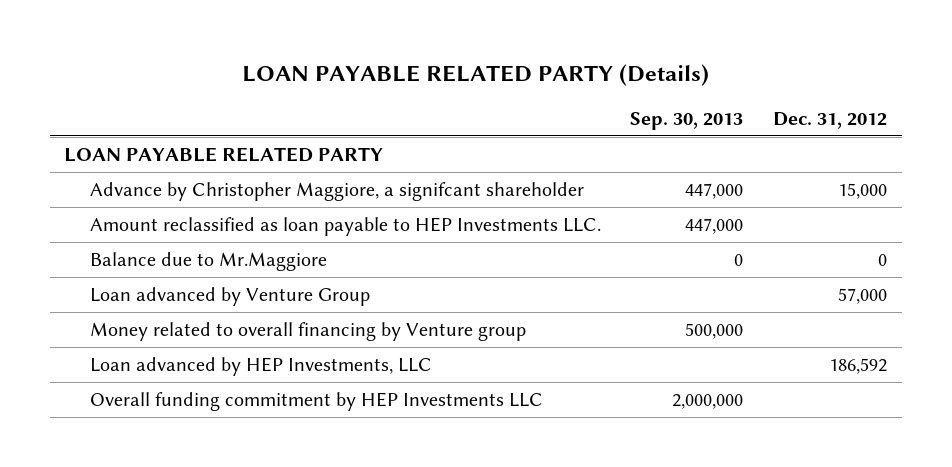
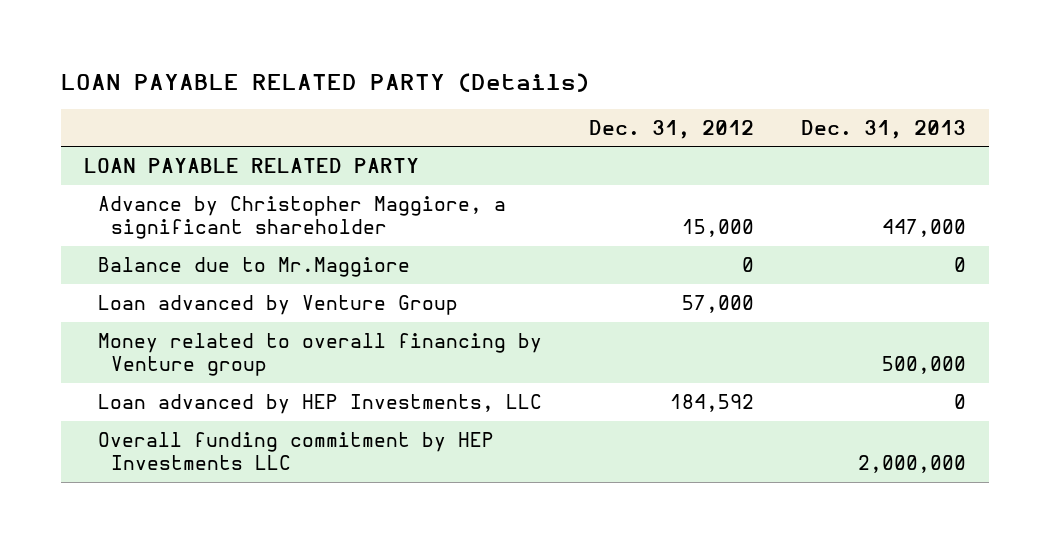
[630,112,744,131] Sep. 30, 2013 -> none
none -> [800,119,966,139] Dec. 31, 2013
[89,216,601,236] Amount reclassified as loan payable to HEP Investments LLC. -> none
[89,181,584,201] Advance by Christopher Maggiore, a signifcant shareholder -> [97,196,506,239] Advance by Christopher Maggiore, a significant shareholder
[829,357,888,374] 186,592 -> [669,394,754,413] 184,592

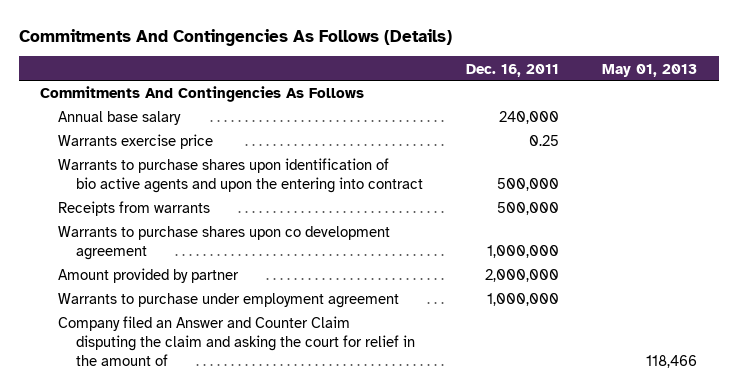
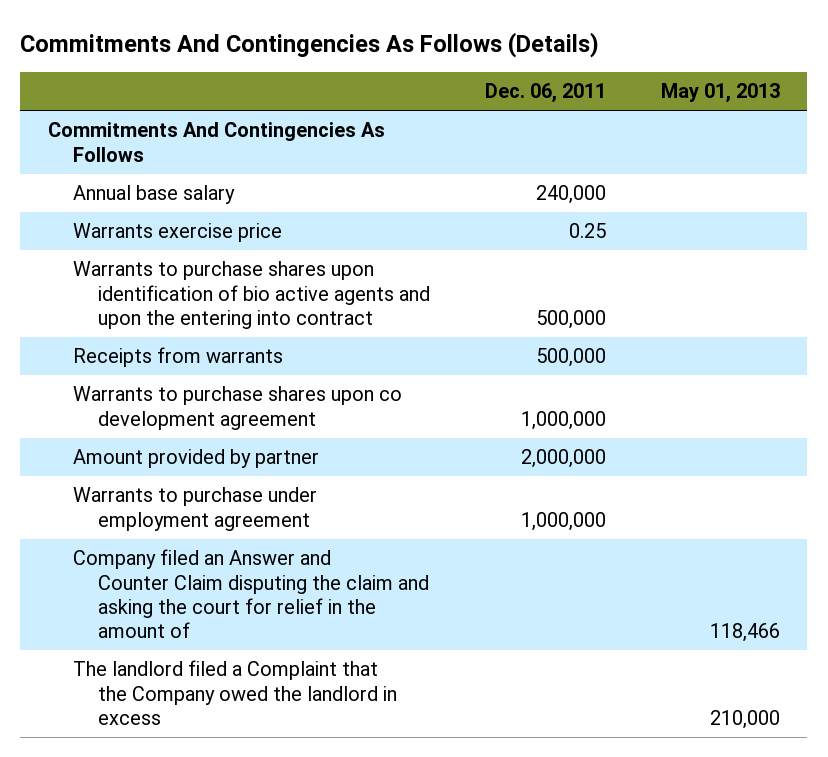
[466,63,560,77] Dec. 16, 2011 -> none
none -> [484,83,606,104] Dec. 06, 2011
none -> [72,660,398,725] The landlord filed a Complaint that the Company owed the landlord in excess

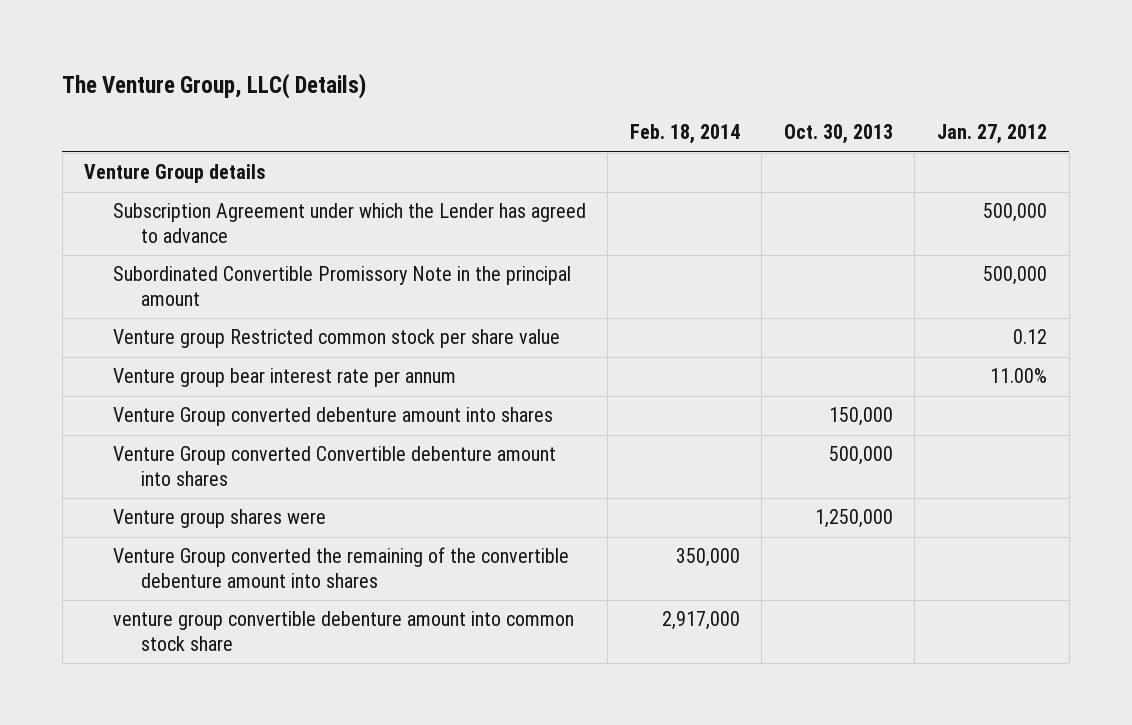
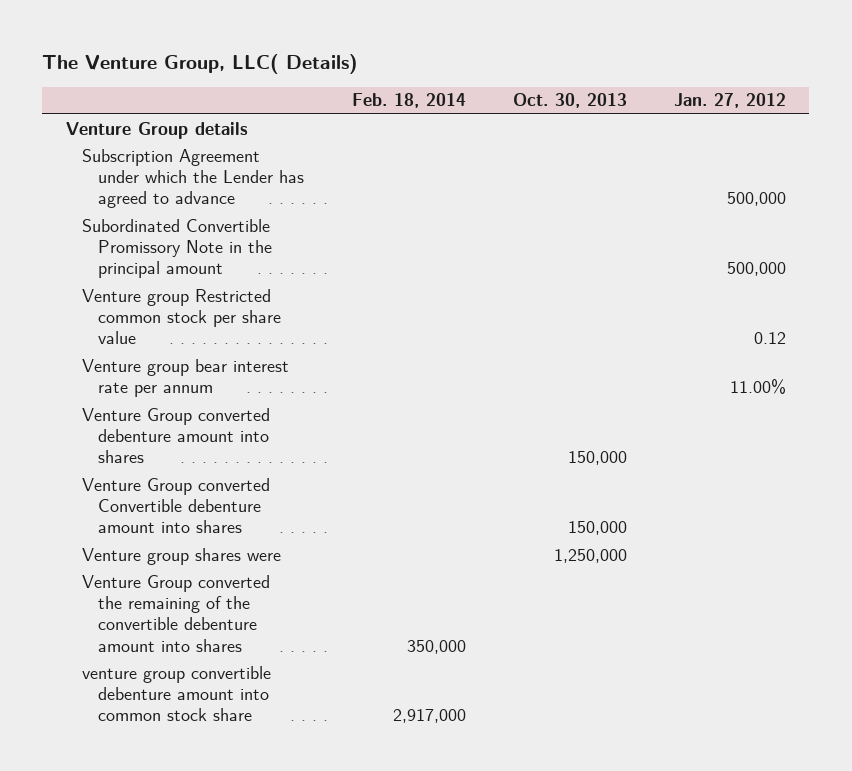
[828,446,893,466] 500,000 -> [567,521,627,536] 150,000

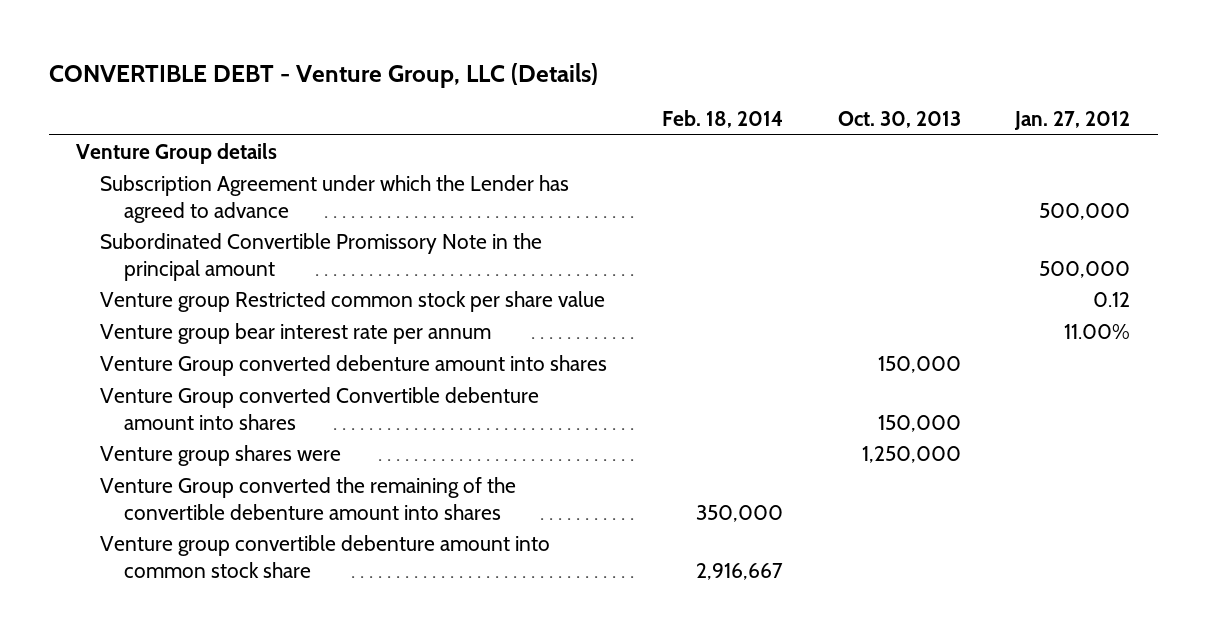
[42,54,359,75] The Venture Group, LLC( Details) -> [48,62,598,88] CONVERTIBLE DEBT - Venture Group, LLC (Details)
[82,665,272,722] venture group convertible debenture amount into common stock share -> [100,535,551,578] Venture group convertible debenture amount into common stock share
[392,709,466,724] 2,917,000 -> [695,562,783,580] 2,916,667

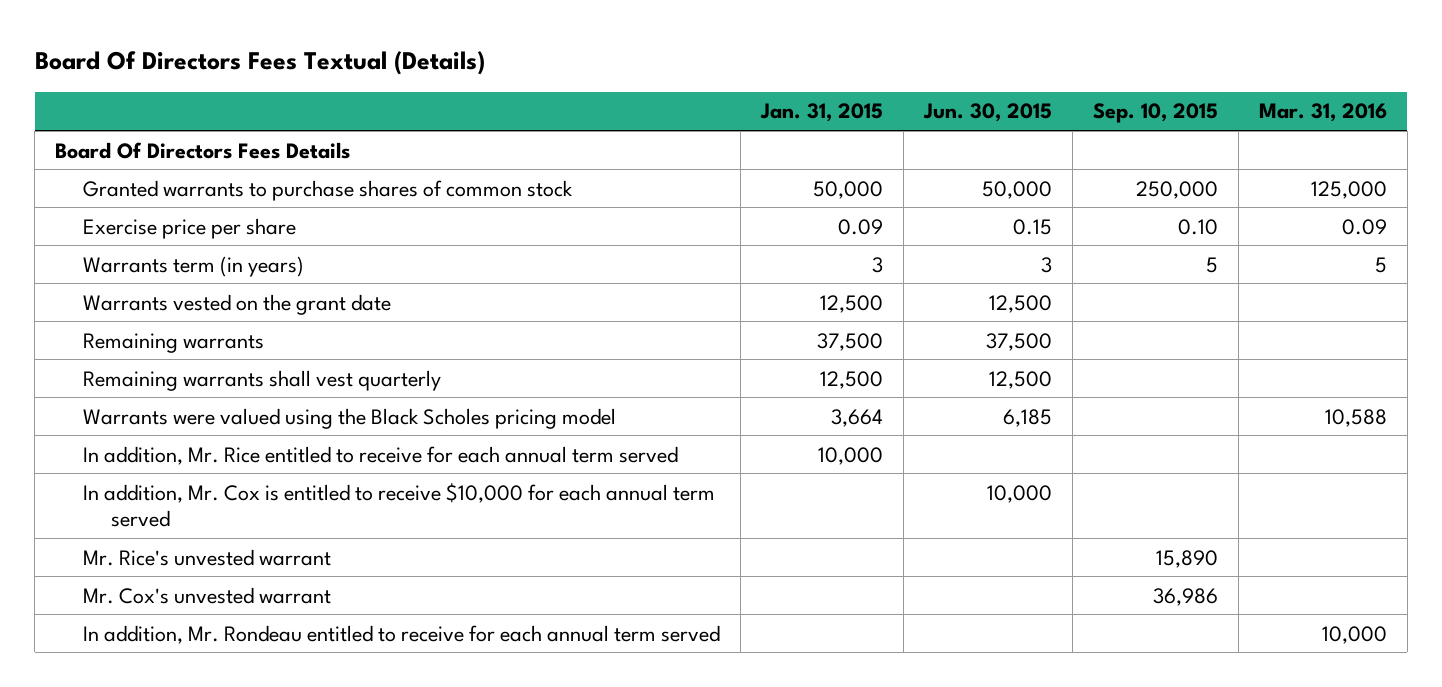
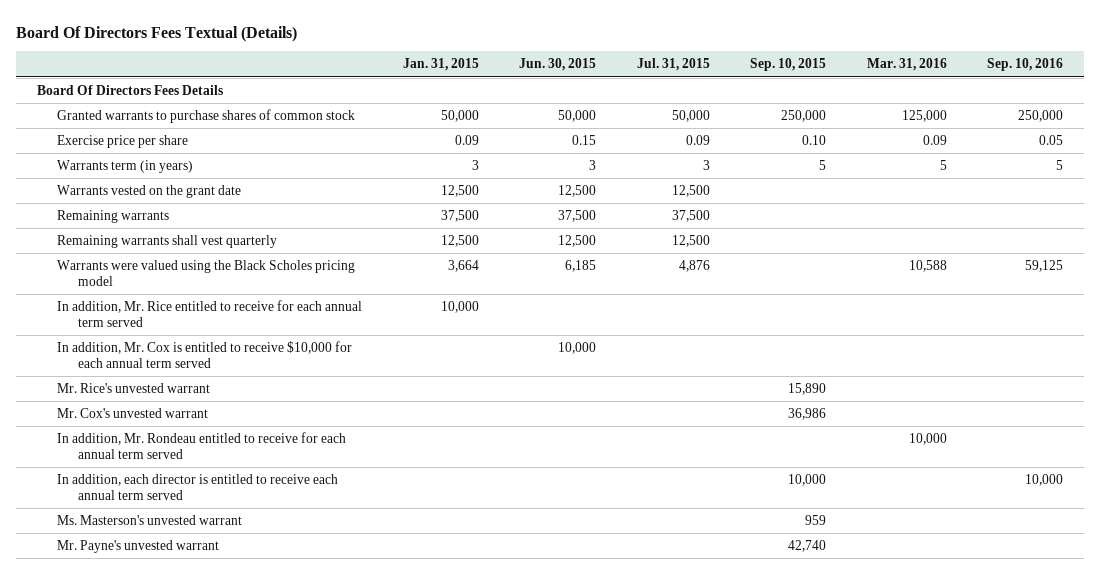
none -> [636,58,710,72] Jul. 31, 2015
none -> [987,58,1064,72] Sep. 10, 2016
none -> [57,474,339,501] In addition, each director is entitled to receive each annual term served
none -> [57,515,243,526] Ms. Masterson's unvested warrant
none -> [57,540,220,554] Mr. Payne's unvested warrant

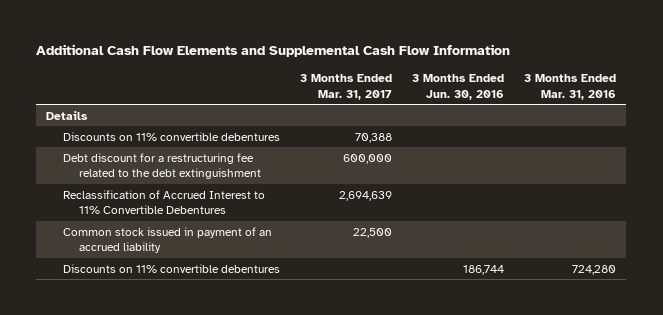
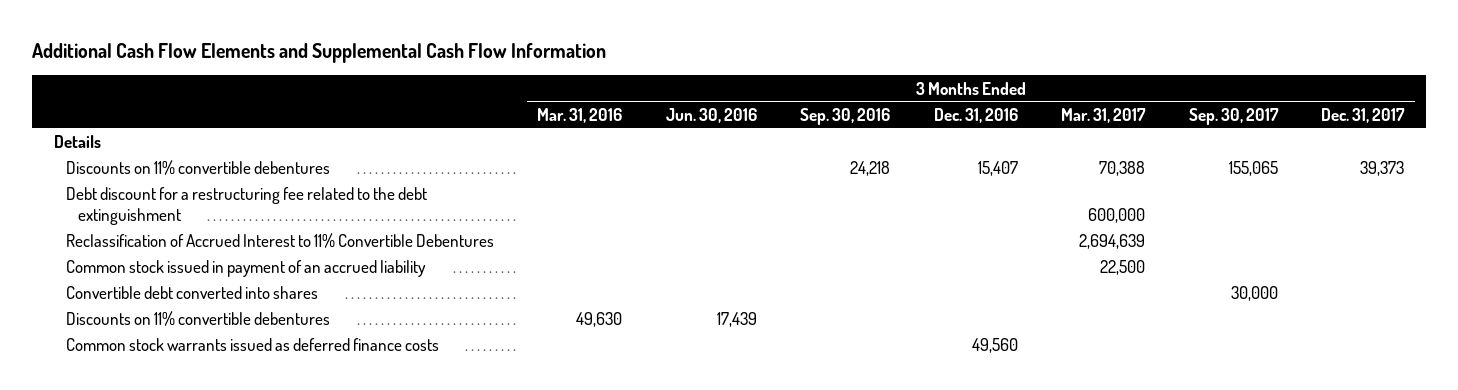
none -> [800,107,891,125] Sep. 30, 2016
none -> [933,107,1018,123] Dec. 31, 2016
none -> [1188,107,1279,125] Sep. 30, 2017
none -> [1321,107,1406,123] Dec. 31, 2017
none -> [66,286,319,300] Convertible debt converted into shares
[463,264,505,275] 186,744 -> [716,312,757,328] 17,439
[572,264,617,275] 724,280 -> [576,312,623,328] 49,630
none -> [66,338,440,352] Common stock warrants issued as deferred finance costs

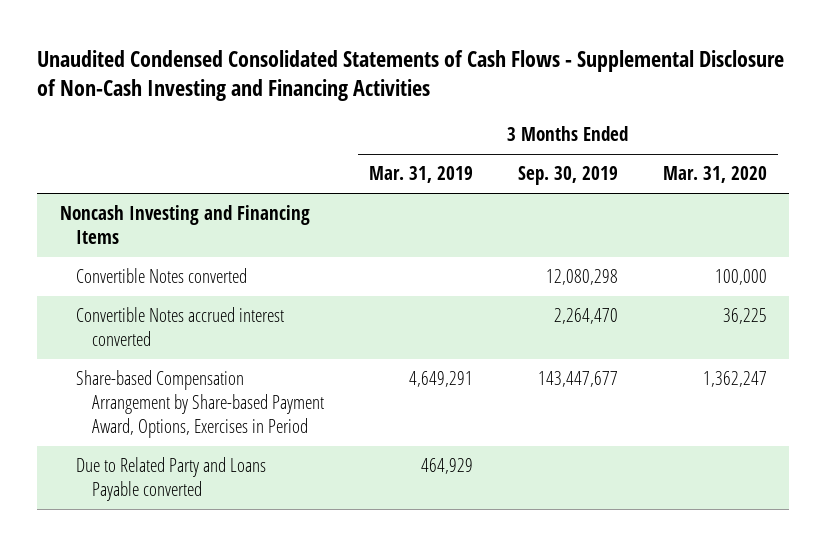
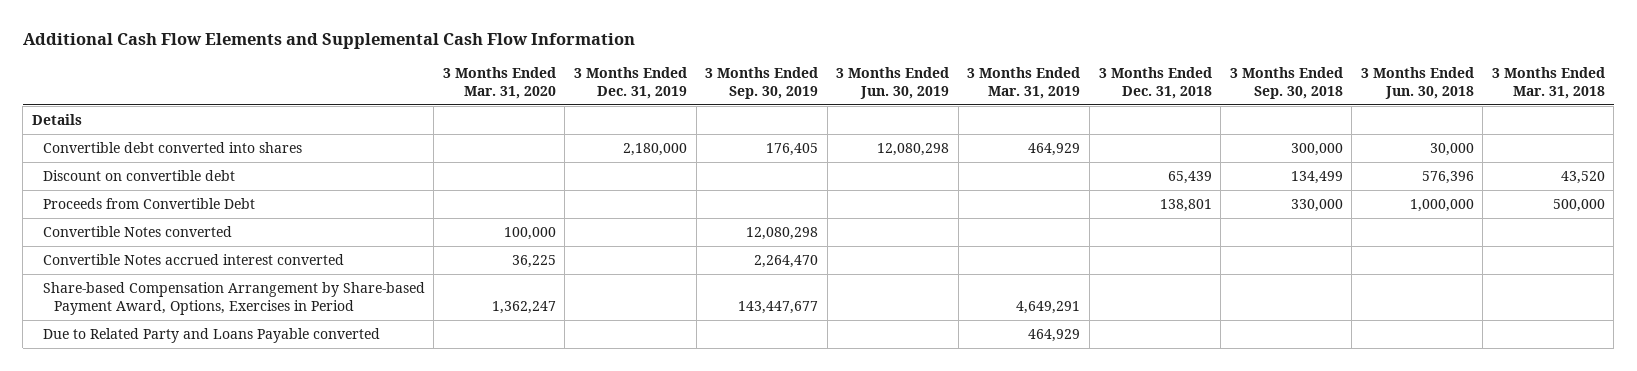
[37,49,785,102] Unaudited Condensed Consolidated Statements of Cash Flows - Supplemental Disclosure of Non-Cash Investing and Financing Activities -> [22,32,635,49] Additional Cash Flow Elements and Supplemental Cash Flow Information
none -> [574,67,688,99] 3 Months Ended Dec. 31, 2019
none -> [836,67,950,99] 3 Months Ended Jun. 30, 2019
none -> [1098,67,1212,99] 3 Months Ended Dec. 31, 2018
none -> [1229,67,1343,99] 3 Months Ended Sep. 30, 2018
none -> [1360,67,1474,99] 3 Months Ended Jun. 30, 2018
none -> [1491,67,1605,99] 3 Months Ended Mar. 31, 2018
[59,205,310,245] Noncash Investing and Financing Items -> none
none -> [31,114,82,126] Details
none -> [42,142,302,154] Convertible debt converted into shares
none -> [42,170,235,182] Discount on convertible debt
none -> [42,198,255,210] Proceeds from Convertible Debt

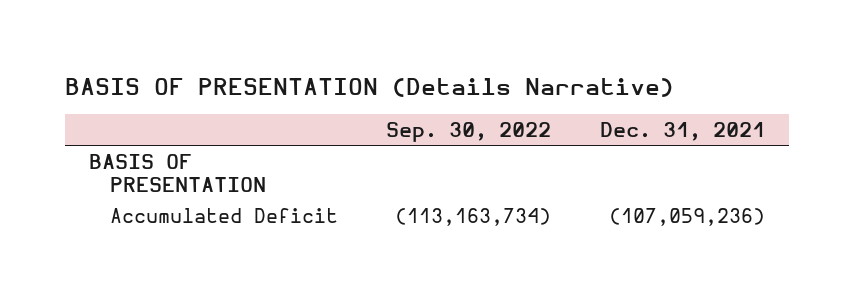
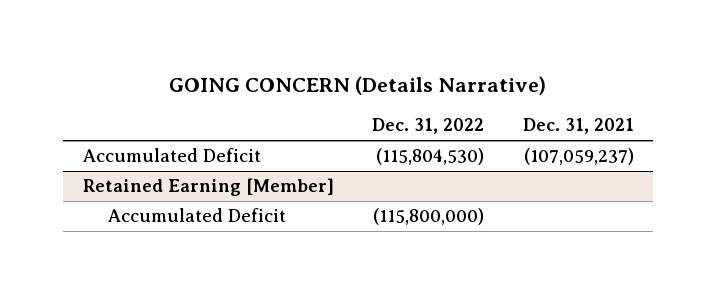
[64,77,674,97] BASIS OF PRESENTATION (Details Narrative) -> [169,75,547,95] GOING CONCERN (Details Narrative)
[386,121,552,142] Sep. 30, 2022 -> none
none -> [372,118,485,135] Dec. 31, 2022
[89,153,267,192] BASIS OF PRESENTATION -> none
[608,207,765,226] (107,059,236) -> [523,148,634,166] (107,059,237)
none -> [82,178,334,197] Retained Earning [Member]
none -> [107,208,286,223] Accumulated Deficit

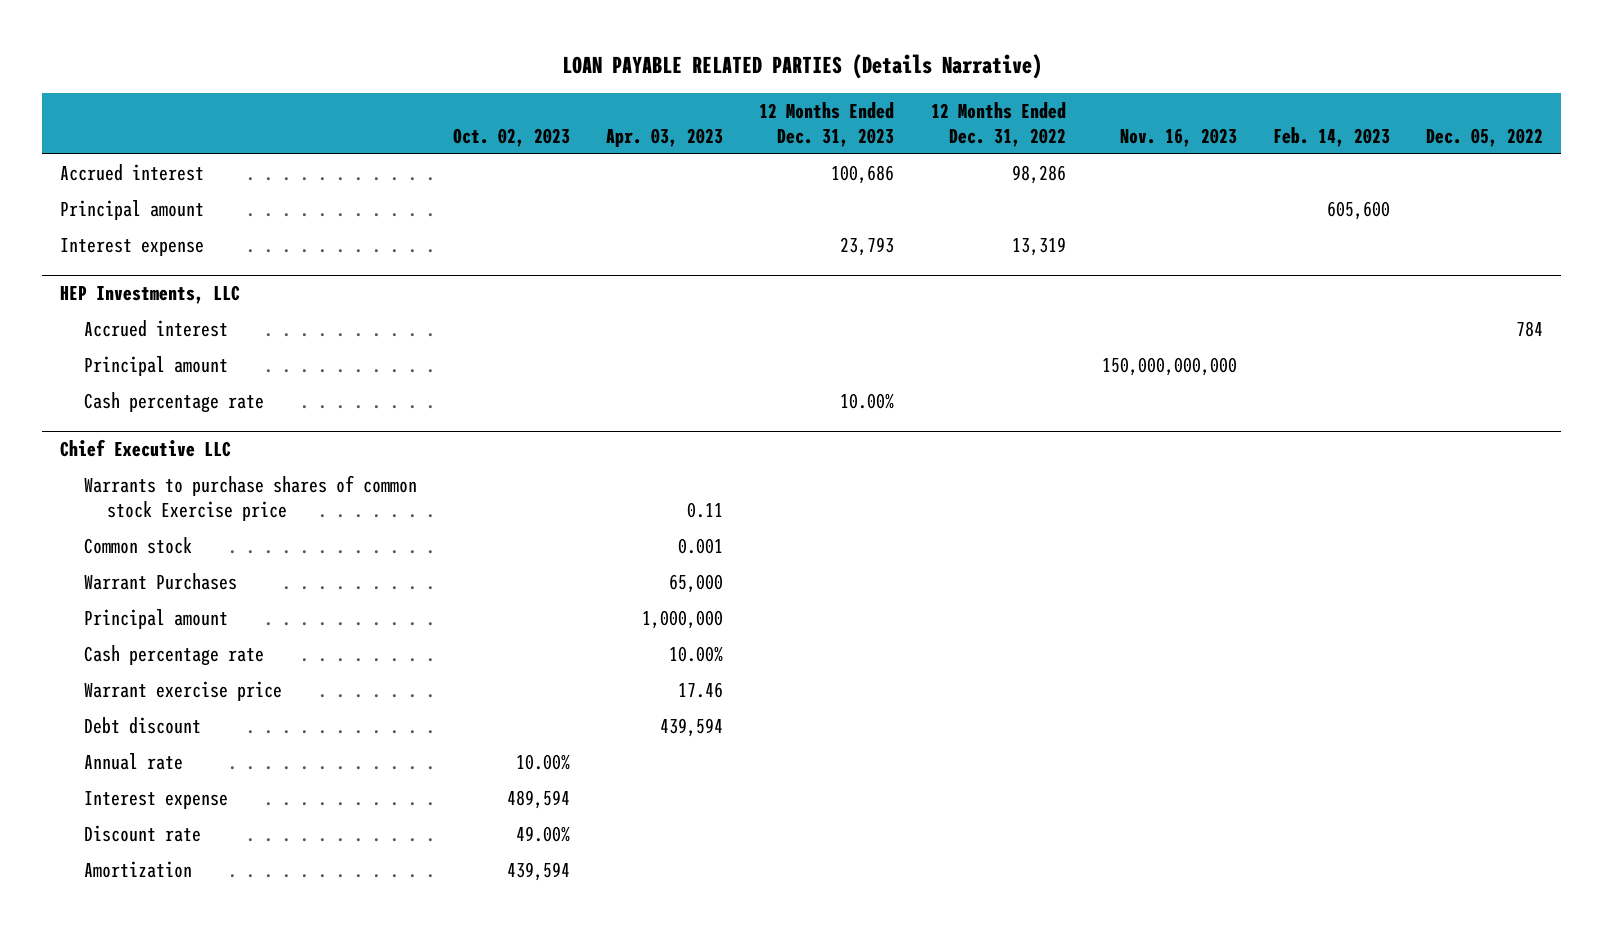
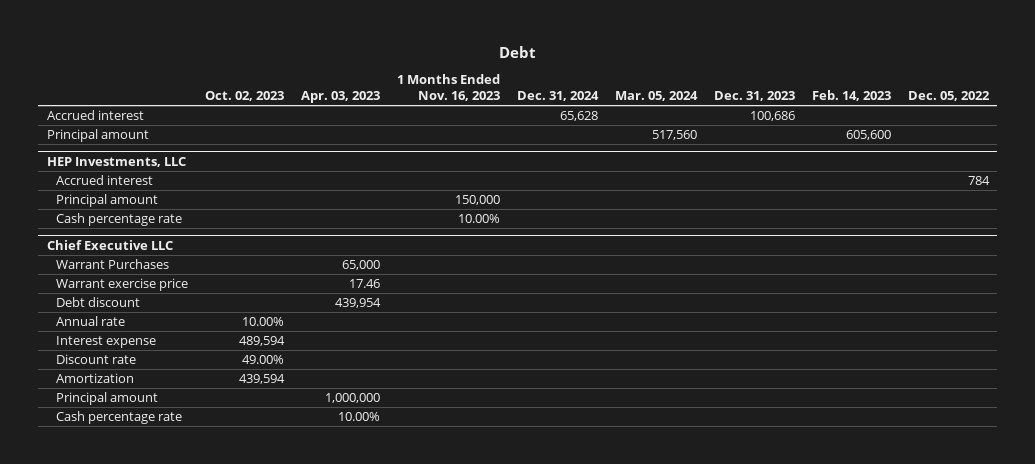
[561,54,1042,80] LOAN PAYABLE RELATED PARTIES (Details Narrative) -> [498,45,536,58] Debt
[759,102,895,148] 12 Months Ended Dec. 31, 2023 -> none
[930,102,1066,148] 12 Months Ended Dec. 31, 2022 -> none
[1119,128,1237,148] Nov. 16, 2023 -> none
none -> [396,74,500,102] 1 Months Ended Nov. 16, 2023
none -> [516,91,599,102] Dec. 31, 2024
none -> [614,91,698,102] Mar. 05, 2024
none -> [713,91,795,102] Dec. 31, 2023
[60,237,205,256] Interest expense -> none
[83,474,417,521] Warrants to purchase shares of common stock Exercise price -> none
[83,536,192,554] Common stock -> none
[660,717,724,737] 439,594 -> [334,298,381,309] 439,954
[83,608,228,629] Principal amount -> [55,392,158,406] Principal amount
[83,644,264,666] Cash percentage rate -> [55,411,182,425] Cash percentage rate

